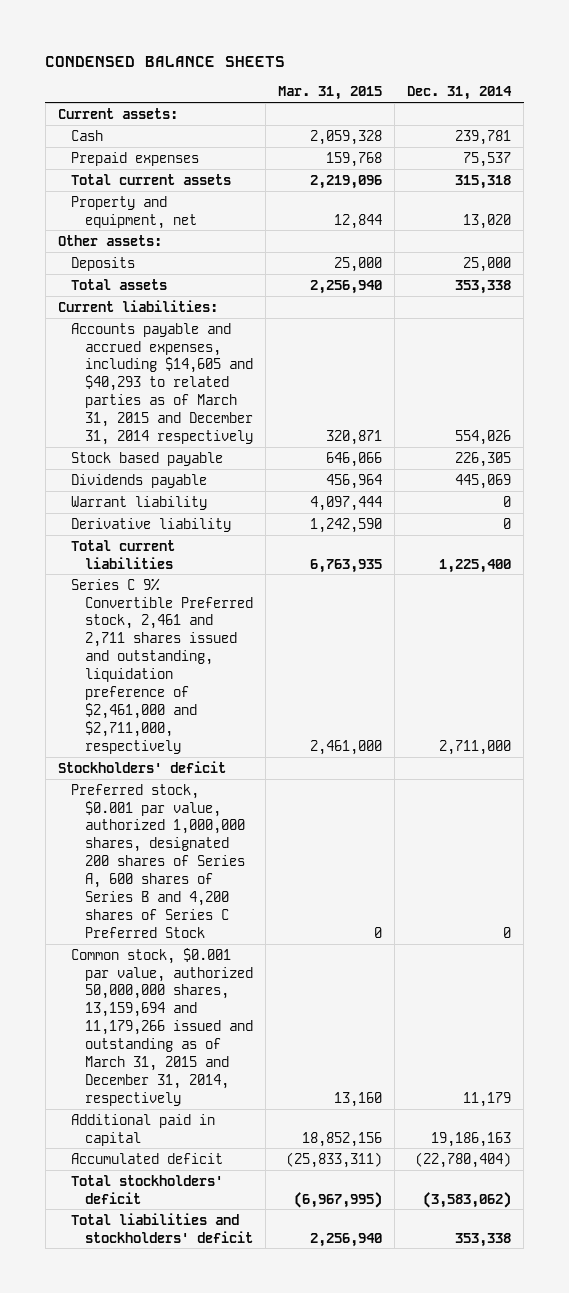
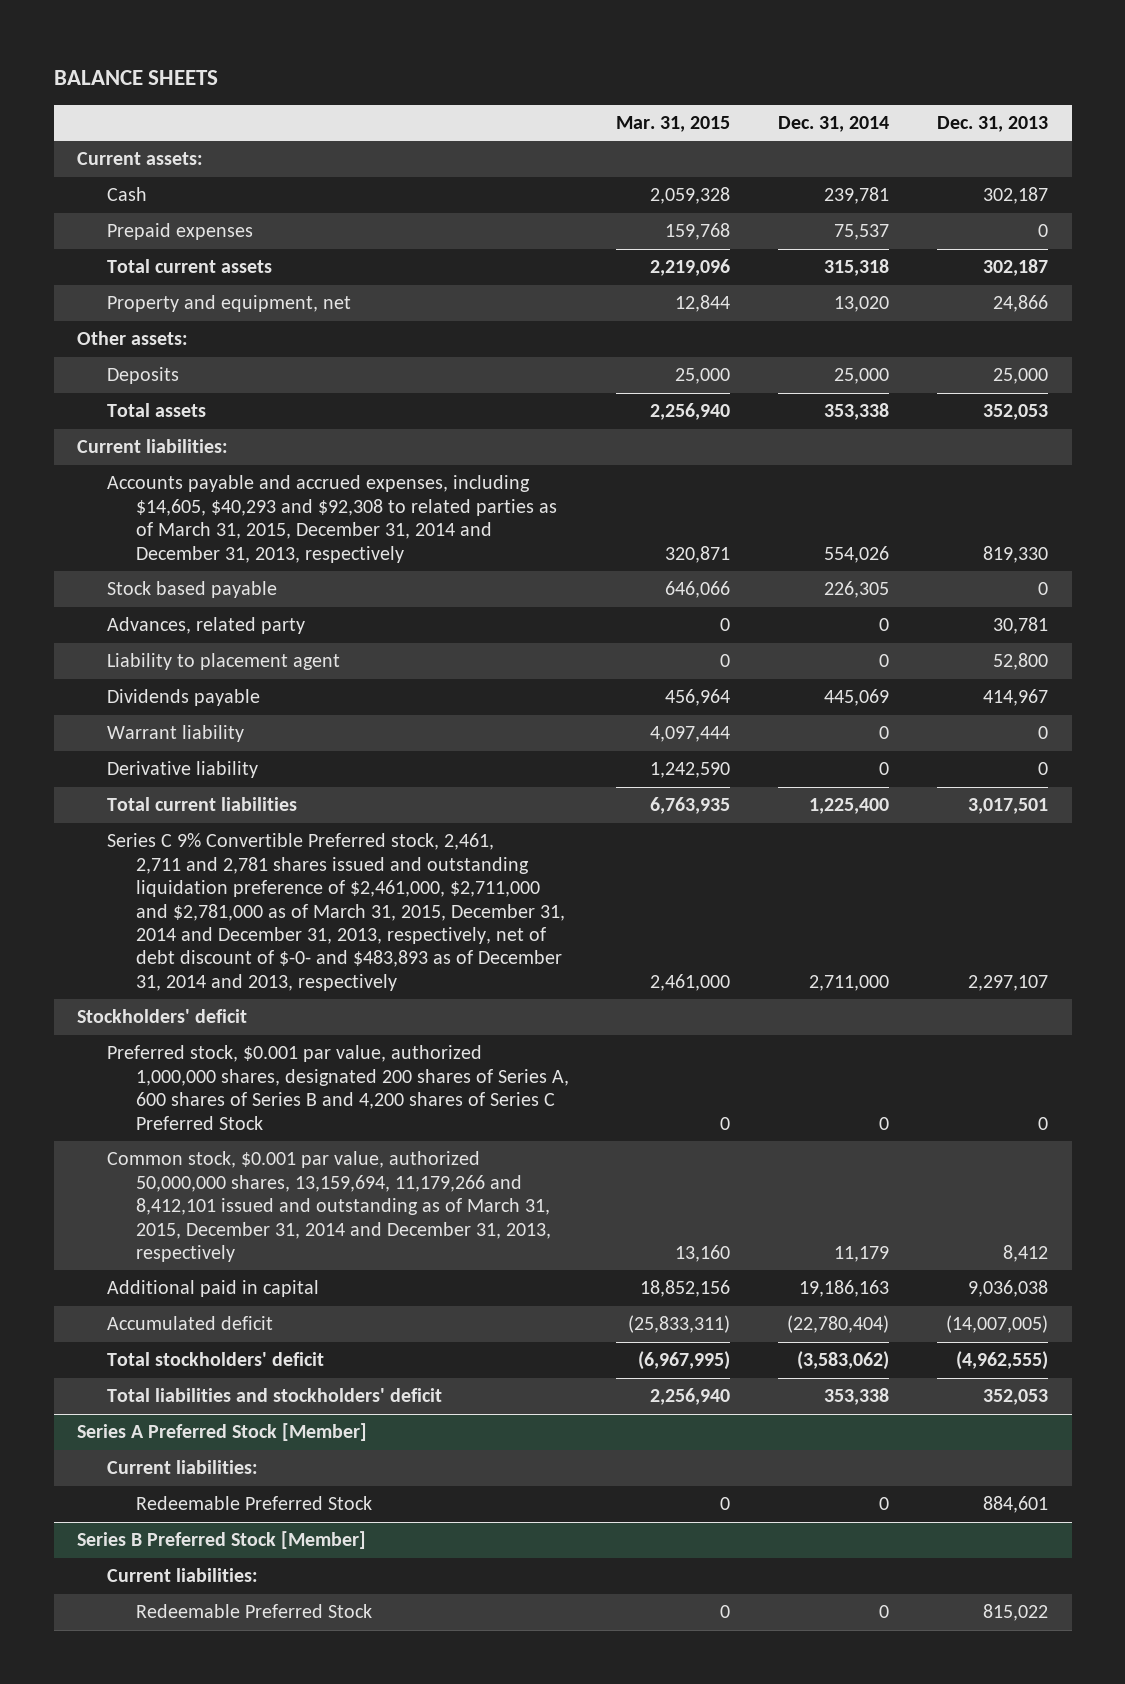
[45,55,286,67] CONDENSED BALANCE SHEETS -> [53,69,218,85] BALANCE SHEETS
none -> [936,115,1048,132] Dec. 31, 2013
[71,322,253,445] Accounts payable and accrued expenses, including $14,605 and $40,293 to related parties as of March 31, 2015 and December 31, 2014 respectively -> [106,475,557,563] Accounts payable and accrued expenses, including $14,605, $40,293 and $92,308 to related parties as of March 31, 2015, December 31, 2014 and December 31, 2013, respectively
none -> [106,617,305,635] Advances, related party
none -> [106,653,340,671] Liability to placement agent
[71,577,253,754] Series C 9% Convertible Preferred stock, 2,461 and 2,711 shares issued and outstanding, liquidation preference of $2,461,000 and $2,711,000, respectively -> [106,833,565,991] Series C 9% Convertible Preferred stock, 2,461, 2,711 and 2,781 shares issued and outstanding liquidation preference of $2,461,000, $2,711,000 and $2,781,000 as of March 31, 2015, December 31, 2014 and December 31, 2013, respectively, net of debt discount of $-0- and $483,893 as of December 31, 2014 and 2013, respectively
[71,947,253,1106] Common stock, $0.001 par value, authorized 50,000,000 shares, 13,159,694 and 11,179,266 issued and outstanding as of March 31, 2015 and December 31, 2014, respectively -> [106,1151,551,1263] Common stock, $0.001 par value, authorized 50,000,000 shares, 13,159,694, 11,179,266 and 8,412,101 issued and outstanding as of March 31, 2015, December 31, 2014 and December 31, 2013, respectively
none -> [77,1423,368,1442] Series A Preferred Stock [Member]
none -> [106,1460,258,1475] Current liabilities:
none -> [135,1496,372,1511] Redeemable Preferred Stock
none -> [77,1531,367,1550] Series B Preferred Stock [Member]
none -> [106,1568,258,1583] Current liabilities:
none -> [135,1604,372,1619] Redeemable Preferred Stock

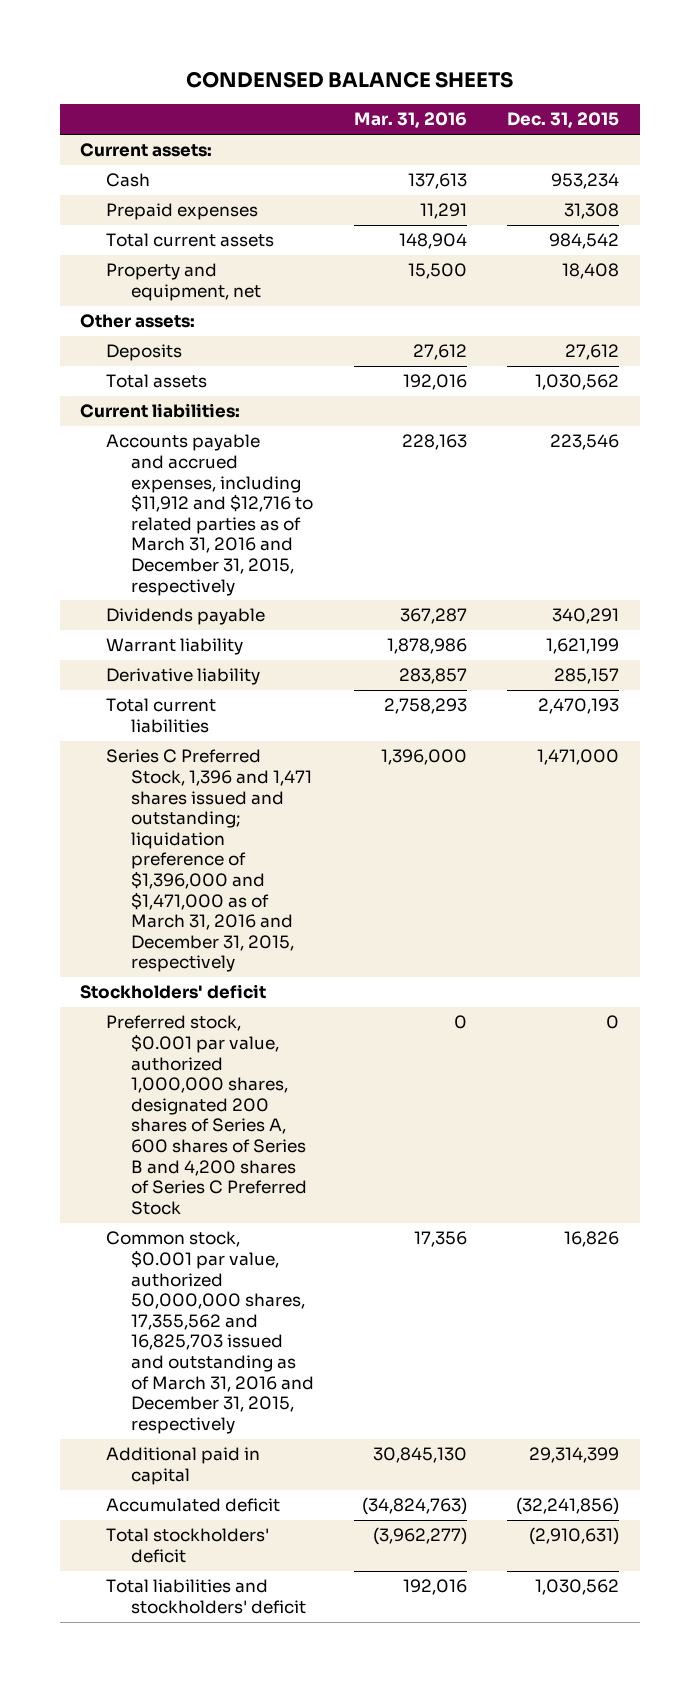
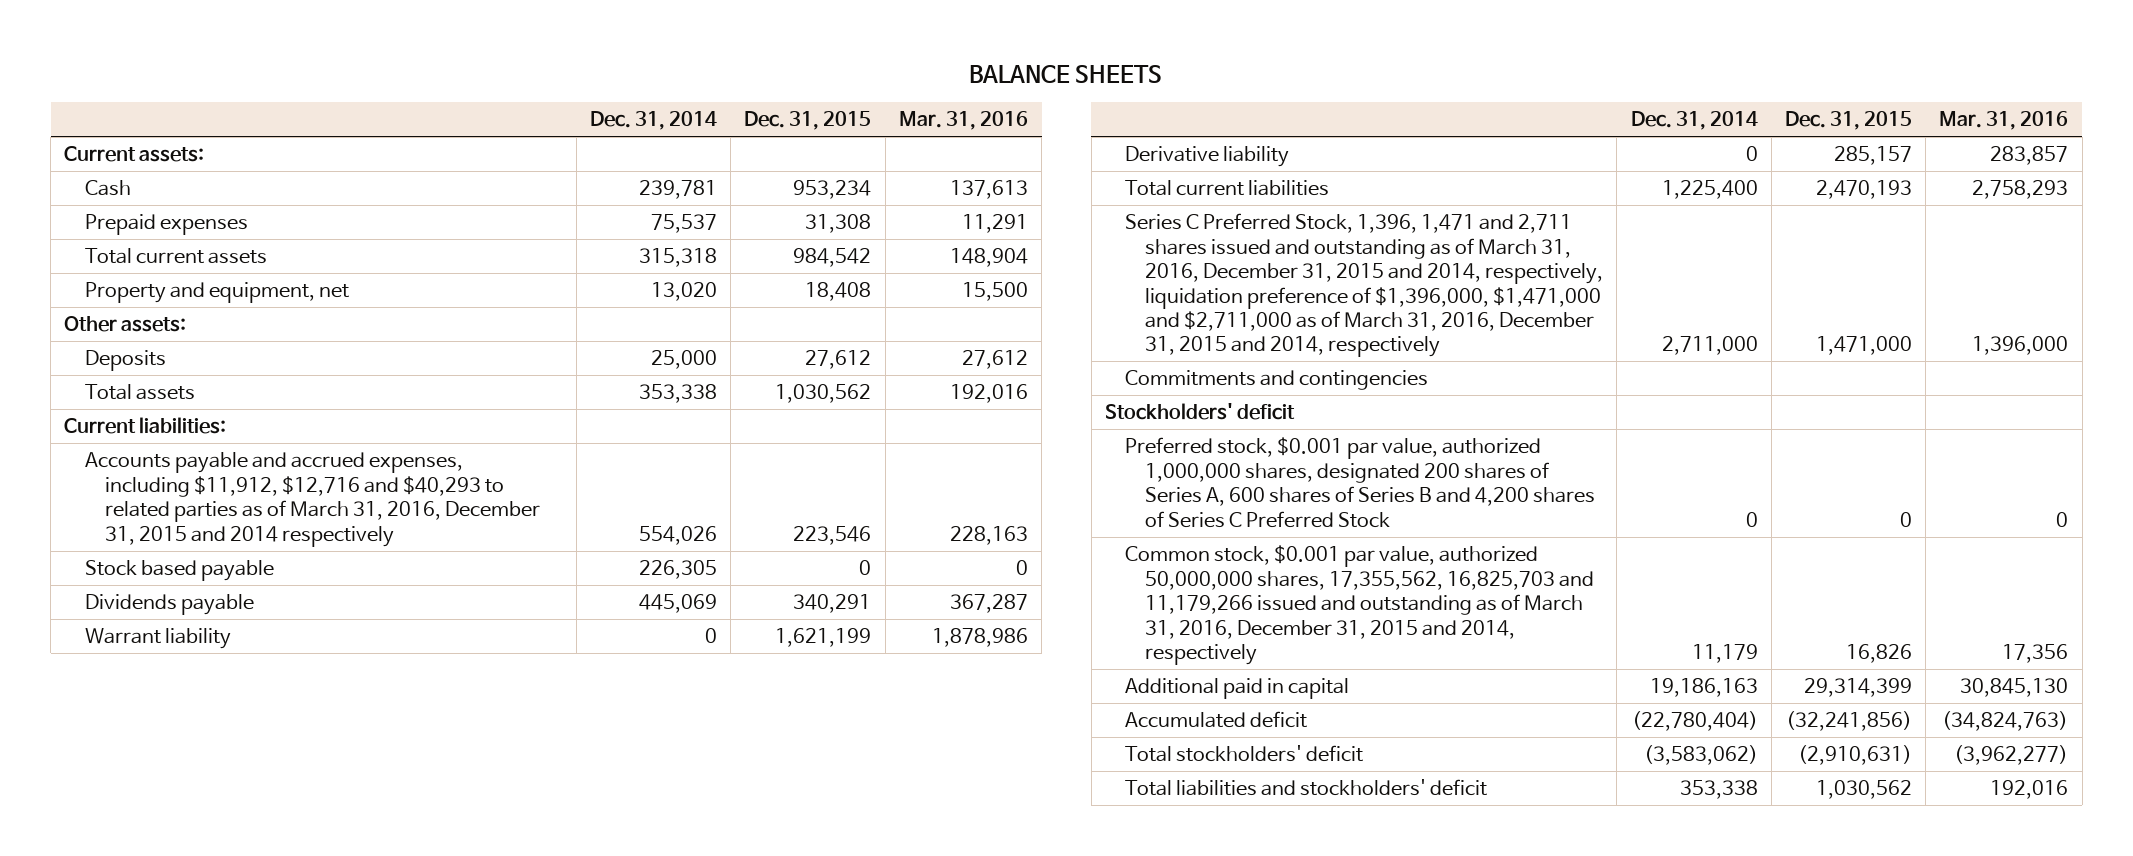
[185,70,513,88] CONDENSED BALANCE SHEETS -> [969,64,1163,83] BALANCE SHEETS
none -> [589,110,717,130] Dec. 31, 2014
[105,434,314,596] Accounts payable and accrued expenses, including $11,912 and $12,716 to related parties as of March 31, 2016 and December 31, 2015, respectively -> [84,452,540,547] Accounts payable and accrued expenses, including $11,912, $12,716 and $40,293 to related parties as of March 31, 2016, December 31, 2015 and 2014 respectively
none -> [84,560,274,582] Stock based payable
[105,749,313,973] Series C Preferred Stock, 1,396 and 1,471 shares issued and outstanding; liquidation preference of $1,396,000 and $1,471,000 as of March 31, 2016 and December 31, 2015, respectively -> [1125,213,1604,358] Series C Preferred Stock, 1,396, 1,471 and 2,711 shares issued and outstanding as of March 31, 2016, December 31, 2015 and 2014, respectively, liquidation preference of $1,396,000, $1,471,000 and $2,711,000 as of March 31, 2016, December 31, 2015 and 2014, respectively
none -> [1125,370,1429,391] Commitments and contingencies
[105,1231,315,1434] Common stock, $0.001 par value, authorized 50,000,000 shares, 17,355,562 and 16,825,703 issued and outstanding as of March 31, 2016 and December 31, 2015, respectively -> [1125,545,1595,665] Common stock, $0.001 par value, authorized 50,000,000 shares, 17,355,562, 16,825,703 and 11,179,266 issued and outstanding as of March 31, 2016, December 31, 2015 and 2014, respectively

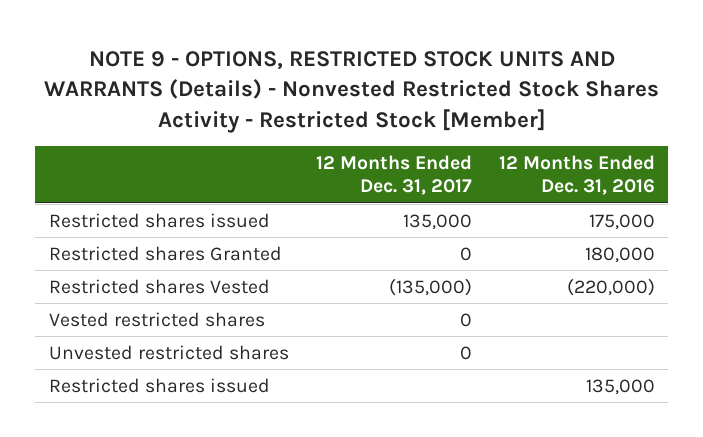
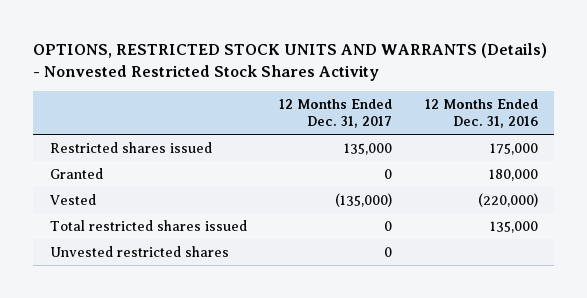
[43,50,659,133] NOTE 9 - OPTIONS, RESTRICTED STOCK UNITS AND WARRANTS (Details) - Nonvested Restricted Stock Shares Activity - Restricted Stock [Member] -> [33,43,548,81] OPTIONS, RESTRICTED STOCK UNITS AND WARRANTS (Details) - Nonvested Restricted Stock Shares Activity
[48,311,265,327] Vested restricted shares -> none
[48,245,282,261] Restricted shares Granted -> [49,168,103,180] Granted
[48,278,270,294] Restricted shares Vested -> [49,194,96,206] Vested
none -> [49,220,247,232] Total restricted shares issued
[48,377,270,393] Restricted shares issued -> none

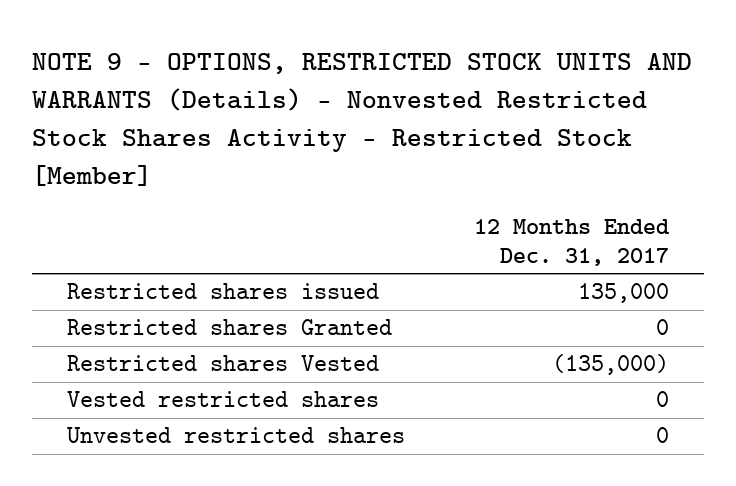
[33,43,548,81] OPTIONS, RESTRICTED STOCK UNITS AND WARRANTS (Details) - Nonvested Restricted Stock Shares Activity -> [31,53,692,187] NOTE 9 - OPTIONS, RESTRICTED STOCK UNITS AND WARRANTS (Details) - Nonvested Restricted Stock Shares Activity - Restricted Stock [Member]
[424,98,538,128] 12 Months Ended Dec. 31, 2016 -> none
[49,220,247,232] Total restricted shares issued -> none
[49,168,103,180] Granted -> [66,319,392,336] Restricted shares Granted
[49,194,96,206] Vested -> [66,355,379,372] Restricted shares Vested
none -> [66,391,379,408] Vested restricted shares

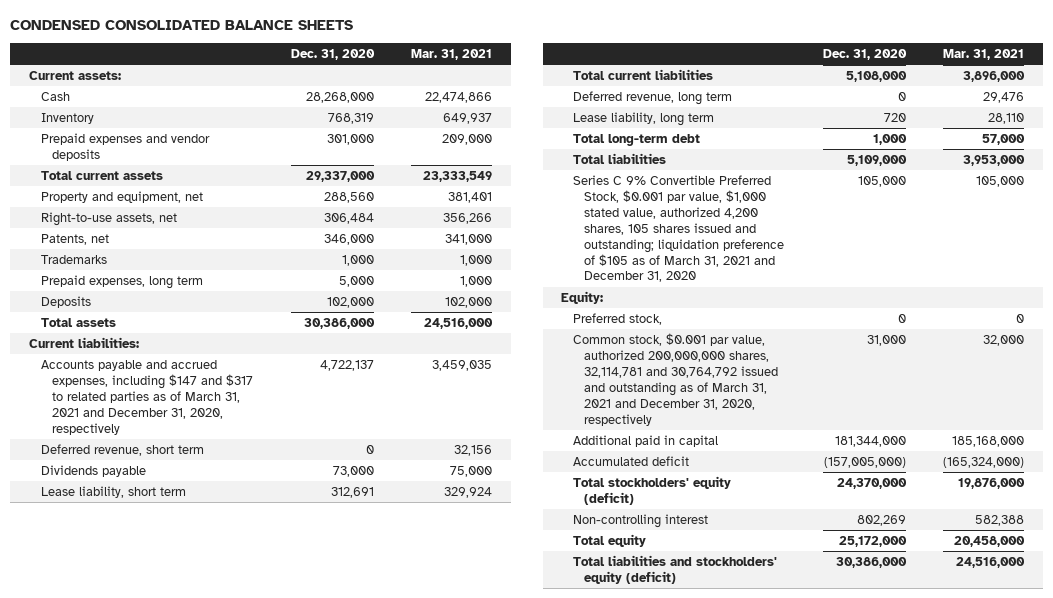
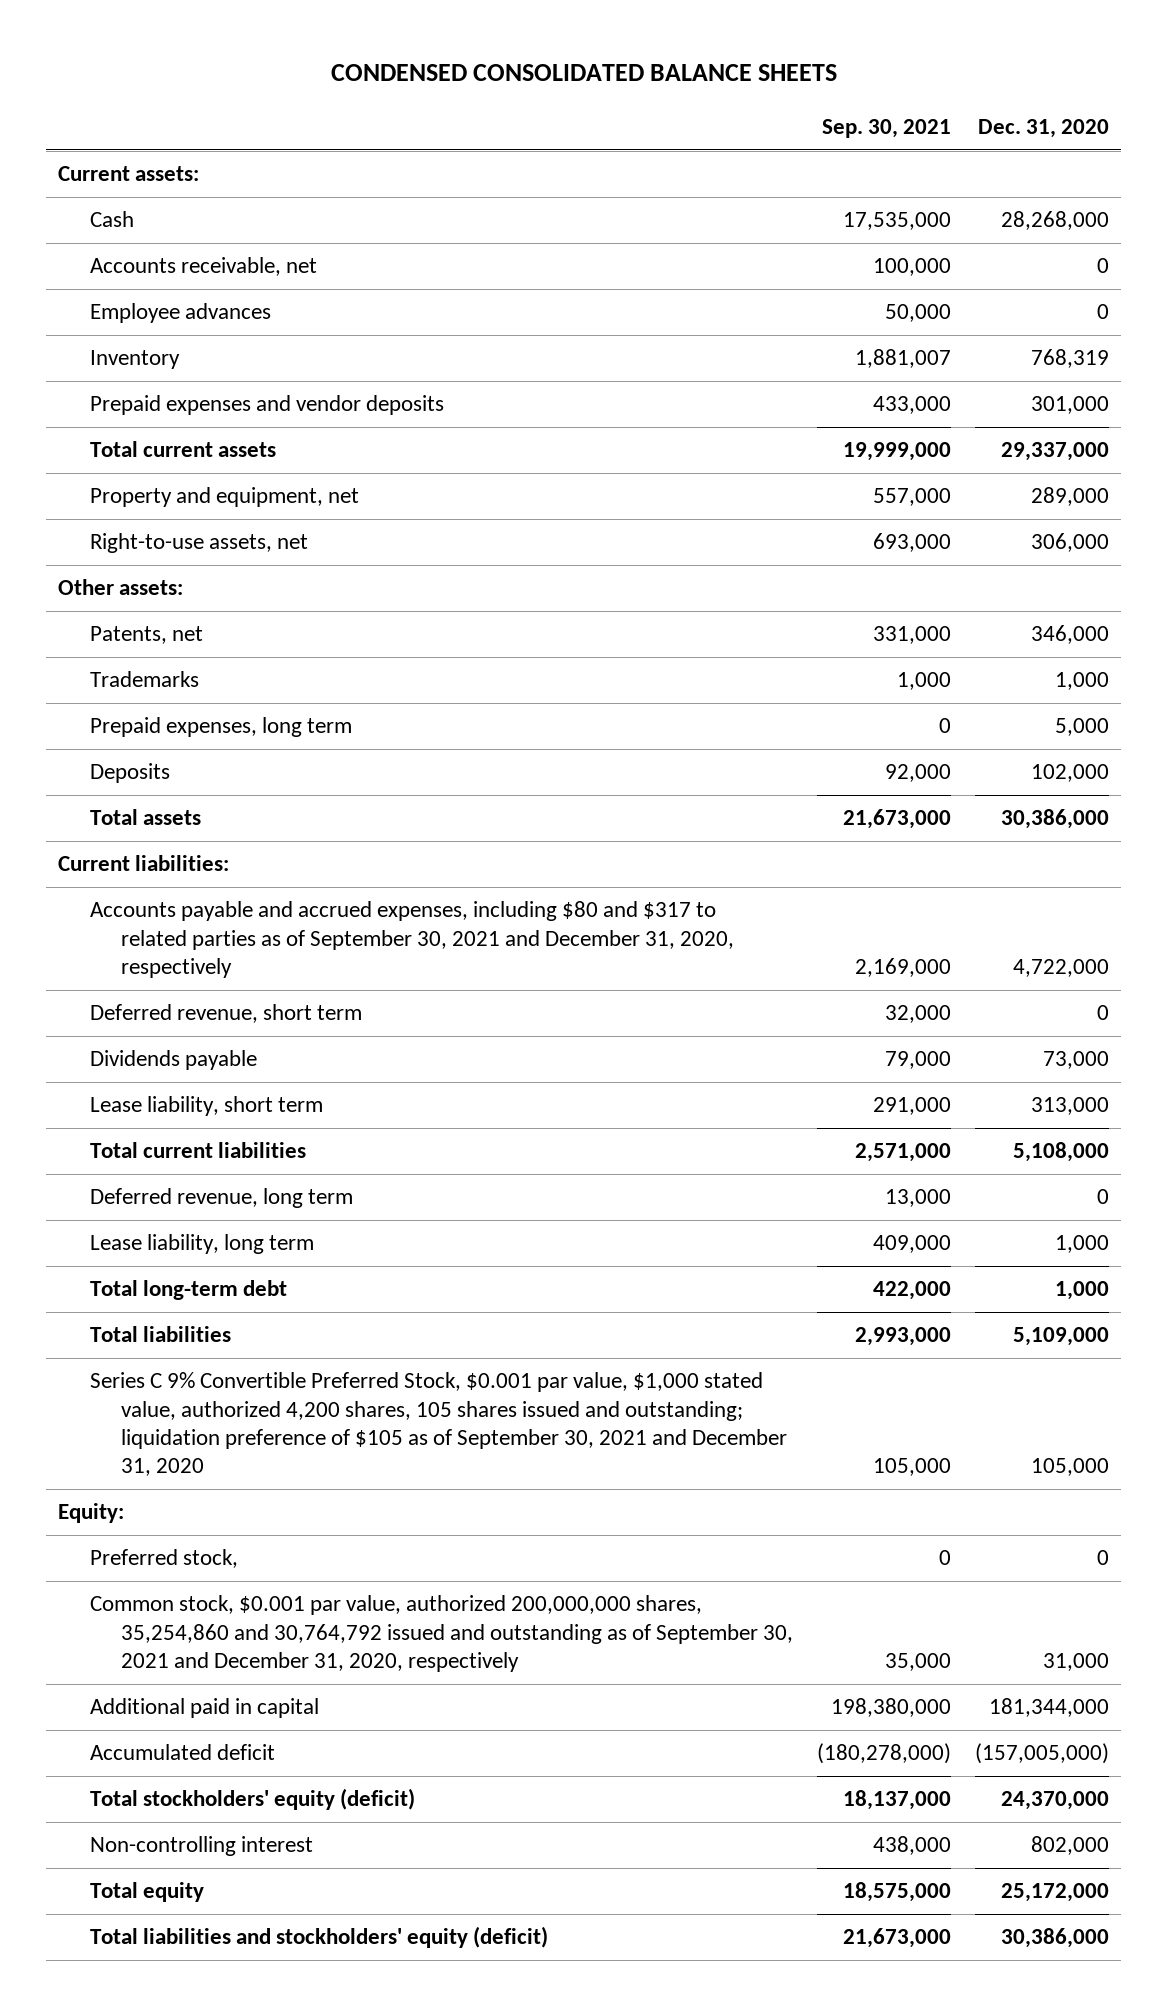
[411,48,493,60] Mar. 31, 2021 -> none
none -> [822,118,952,138] Sep. 30, 2021
none -> [89,257,317,277] Accounts receivable, net
none -> [89,303,271,324] Employee advances
[323,191,374,203] 288,560 -> [1031,487,1110,507] 289,000
[323,212,374,224] 306,484 -> [1031,533,1110,553] 306,000
none -> [58,579,184,596] Other assets:
[40,359,254,435] Accounts payable and accrued expenses, including $147 and $317 to related parties as of March 31, 2021 and December 31, 2020, respectively -> [89,901,735,979] Accounts payable and accrued expenses, including $80 and $317 to related parties as of September 30, 2021 and December 31, 2020, respectively
[319,359,374,371] 4,722,137 -> [1013,959,1110,978] 4,722,000
[330,486,374,498] 312,691 -> [1031,1097,1110,1116] 313,000
[883,112,906,122] 720 -> [1055,1235,1110,1254] 1,000
[572,174,785,283] Series C 9% Convertible Preferred Stock, $0.001 par value, $1,000 stated value, authorized 4,200 shares, 105 shares issued and outstanding; liquidation preference of $105 as of March 31, 2021 and December 31, 2020 -> [89,1372,788,1477] Series C 9% Convertible Preferred Stock, $0.001 par value, $1,000 stated value, authorized 4,200 shares, 105 shares issued and outstanding; liquidation preference of $105 as of September 30, 2021 and December 31, 2020
[572,332,779,426] Common stock, $0.001 par value, authorized 200,000,000 shares, 32,114,781 and 30,764,792 issued and outstanding as of March 31, 2021 and December 31, 2020, respectively -> [89,1595,794,1673] Common stock, $0.001 par value, authorized 200,000,000 shares, 35,254,860 and 30,764,792 issued and outstanding as of September 30, 2021 and December 31, 2020, respectively
[856,514,906,526] 802,269 -> [1031,1836,1110,1856] 802,000

